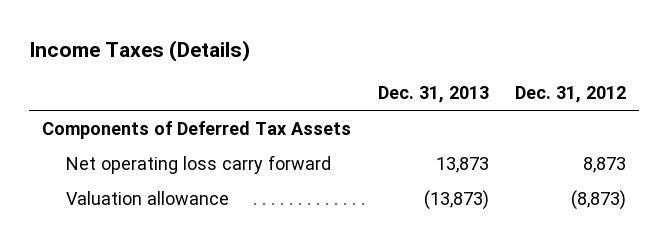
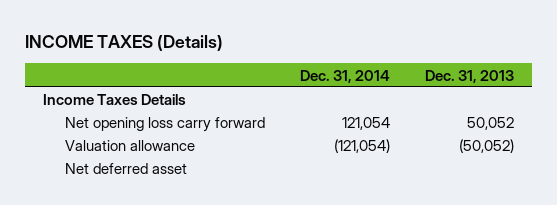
[29,40,251,63] Income Taxes (Details) -> [25,35,224,52] INCOME TAXES (Details)
[514,86,626,104] Dec. 31, 2012 -> none
none -> [299,69,390,83] Dec. 31, 2014
[42,120,352,139] Components of Deferred Tax Assets -> none
none -> [42,94,186,106] Income Taxes Details
[65,154,331,174] Net operating loss carry forward -> [64,117,265,133] Net opening loss carry forward
[435,156,489,173] 13,873 -> [467,117,515,131] 50,052
[423,189,489,210] (13,873) -> [459,139,515,154] (50,052)
none -> [64,163,187,175] Net deferred asset

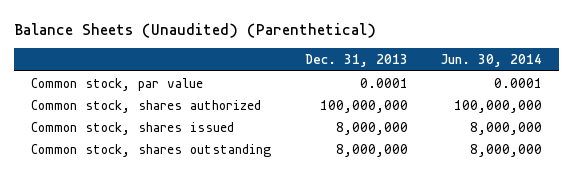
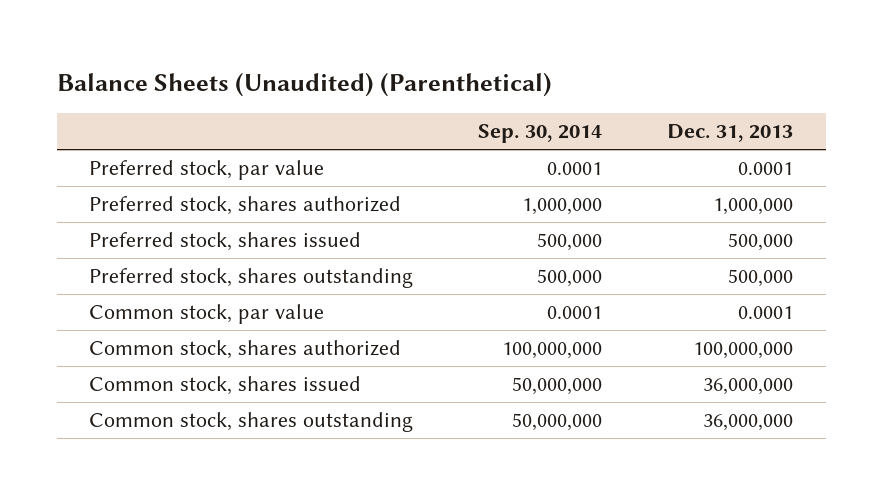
[441,53,543,67] Jun. 30, 2014 -> none
none -> [478,124,603,144] Sep. 30, 2014
none -> [89,160,325,181] Preferred stock, par value
none -> [89,196,402,216] Preferred stock, shares authorized
none -> [89,232,362,252] Preferred stock, shares issued
none -> [89,268,414,289] Preferred stock, shares outstanding
[335,121,408,135] 8,000,000 -> [703,378,794,396] 36,000,000
[335,143,408,157] 8,000,000 -> [703,414,794,432] 36,000,000

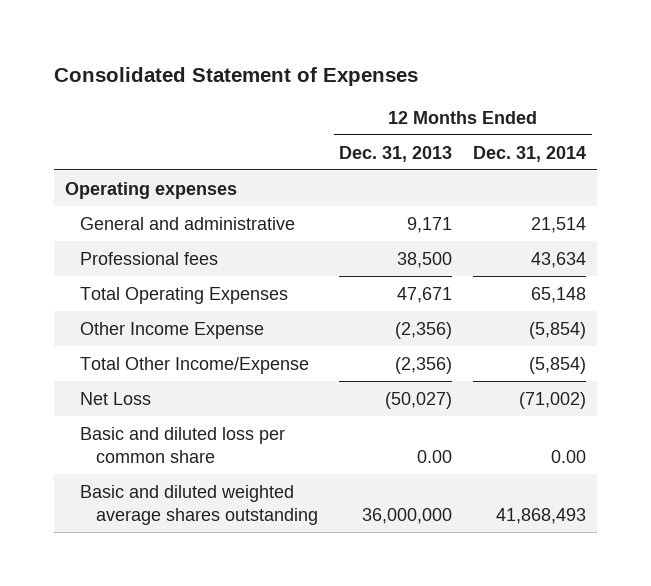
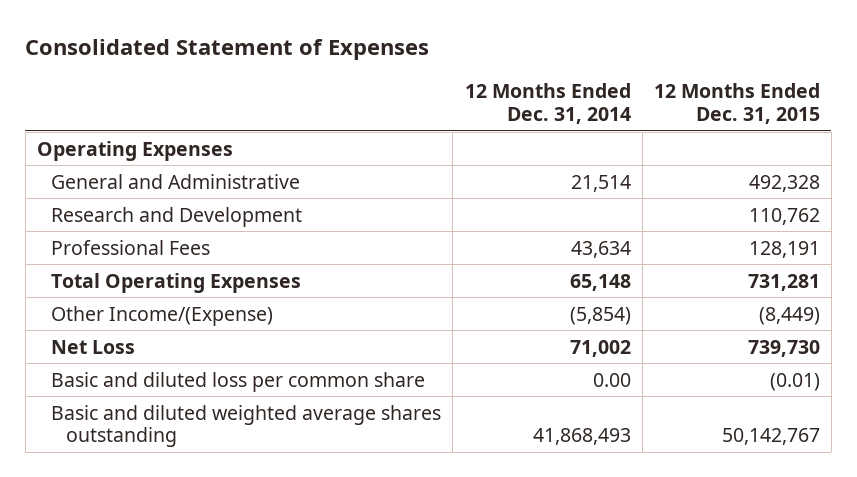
[339,145,453,162] Dec. 31, 2013 -> none
none -> [653,83,820,124] 12 Months Ended Dec. 31, 2015
[64,181,237,199] Operating expenses -> [36,140,233,161] Operating Expenses
[80,216,296,230] General and administrative -> [51,173,301,189] General and Administrative
none -> [51,206,303,227] Research and Development
[80,251,219,265] Professional fees -> [51,239,211,255] Professional Fees
[80,356,310,374] Total Other Income/Expense -> none
[80,321,265,339] Other Income Expense -> [51,305,274,326] Other Income/(Expense)
[519,391,587,409] (71,002) -> [569,339,631,357] 71,002

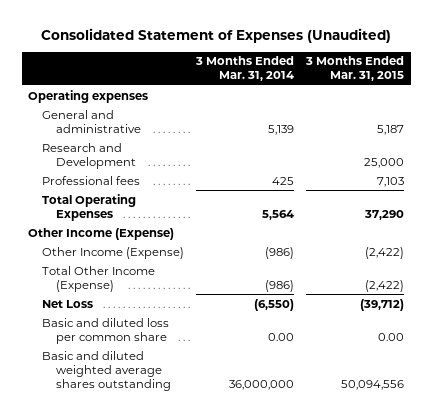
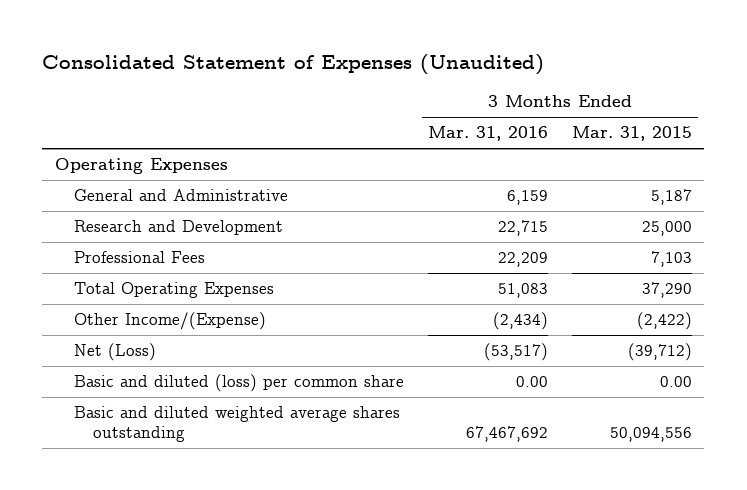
[195,56,295,82] 3 Months Ended Mar. 31, 2014 -> none
none -> [428,126,549,142] Mar. 31, 2016
[27,89,148,103] Operating expenses -> [54,158,228,175] Operating Expenses
[42,109,142,133] General and administrative -> [73,189,288,202] General and Administrative
[42,175,141,185] Professional fees -> [73,251,205,264] Professional Fees
[27,227,174,240] Other Income (Expense) -> none
[42,265,156,292] Total Other Income (Expense) -> none
[42,246,185,259] Other Income (Expense) -> [73,312,266,331] Other Income/(Expense)
[42,299,94,308] Net Loss -> [73,343,156,362] Net (Loss)
[42,317,170,344] Basic and diluted loss per common share -> [73,374,404,393] Basic and diluted (loss) per common share

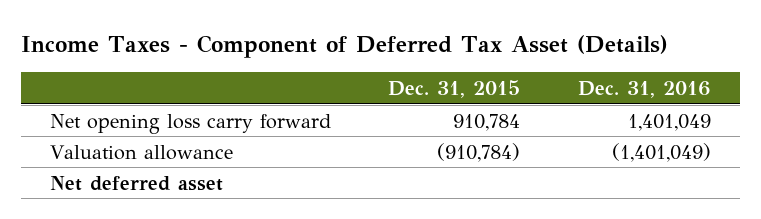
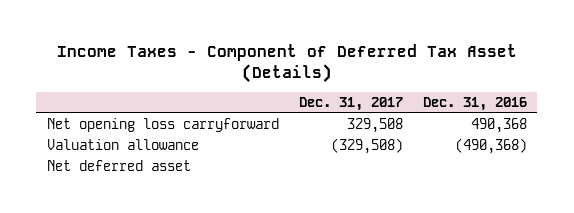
[388,79,521,98] Dec. 31, 2015 -> none
none -> [298,97,403,112] Dec. 31, 2017
[49,113,331,134] Net opening loss carry forward -> [46,118,279,133] Net opening loss carryforward
[627,113,711,131] 1,401,049 -> [471,118,528,134] 490,368
[611,142,711,162] (1,401,049) -> [455,138,528,155] (490,368)

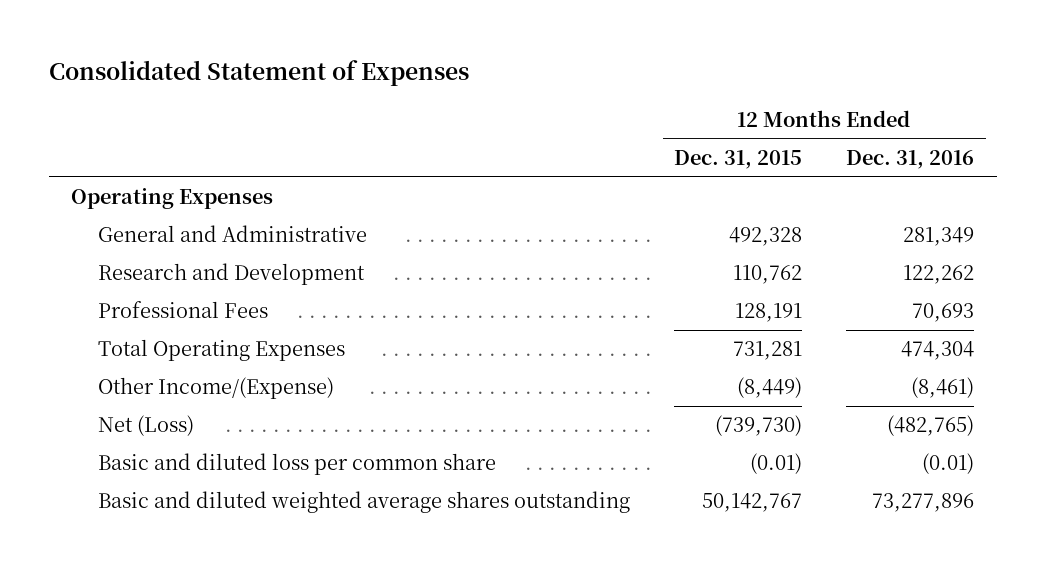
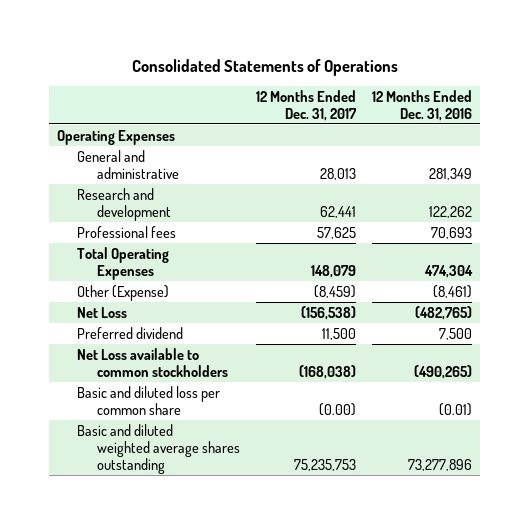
[49,60,470,87] Consolidated Statement of Expenses -> [131,58,398,76] Consolidated Statements of Operations
[674,150,803,170] Dec. 31, 2015 -> none
none -> [256,89,358,121] 12 Months Ended Dec. 31, 2017
[98,225,368,243] General and Administrative -> [77,149,180,179] General and administrative
[98,263,366,286] Research and Development -> [77,187,172,221] Research and development
[98,301,269,319] Professional Fees -> [77,225,177,238] Professional fees
[98,377,335,400] Other Income/(Expense) -> [77,284,170,301] Other (Expense)
[98,415,195,437] Net (Loss) -> [77,306,128,318] Net Loss
none -> [77,326,184,339] Preferred dividend
none -> [77,347,229,377] Net Loss available to common stockholders

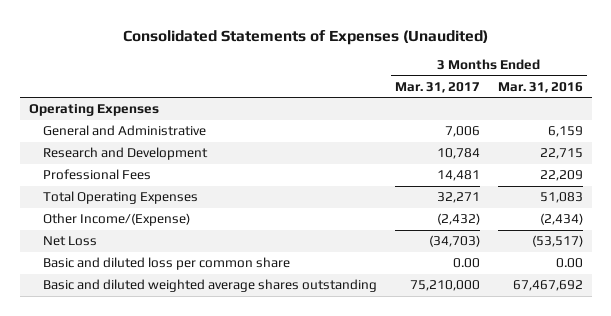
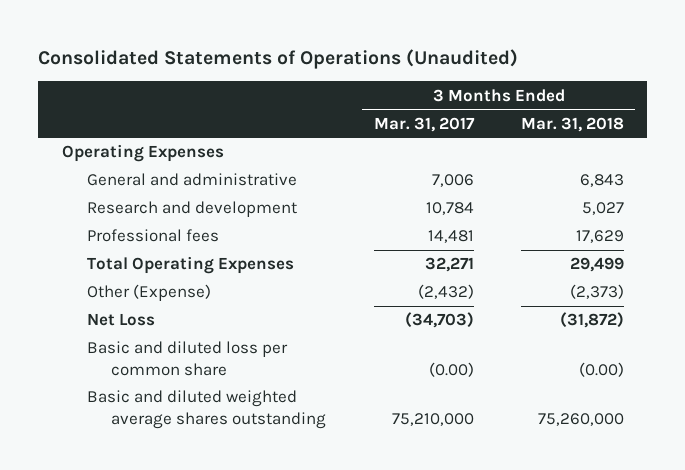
[122,29,488,45] Consolidated Statements of Expenses (Unaudited) -> [38,49,519,70] Consolidated Statements of Operations (Unaudited)
[497,81,583,93] Mar. 31, 2016 -> none
none -> [520,116,624,132] Mar. 31, 2018
[43,125,207,137] General and Administrative -> [86,173,297,187] General and administrative
[43,147,209,161] Research and Development -> [86,201,297,218] Research and development
[43,169,152,181] Professional Fees -> [86,229,219,243] Professional fees
[43,213,191,227] Other Income/(Expense) -> [86,284,211,302] Other (Expense)
[453,258,481,269] 0.00 -> [428,361,474,377] (0.00)

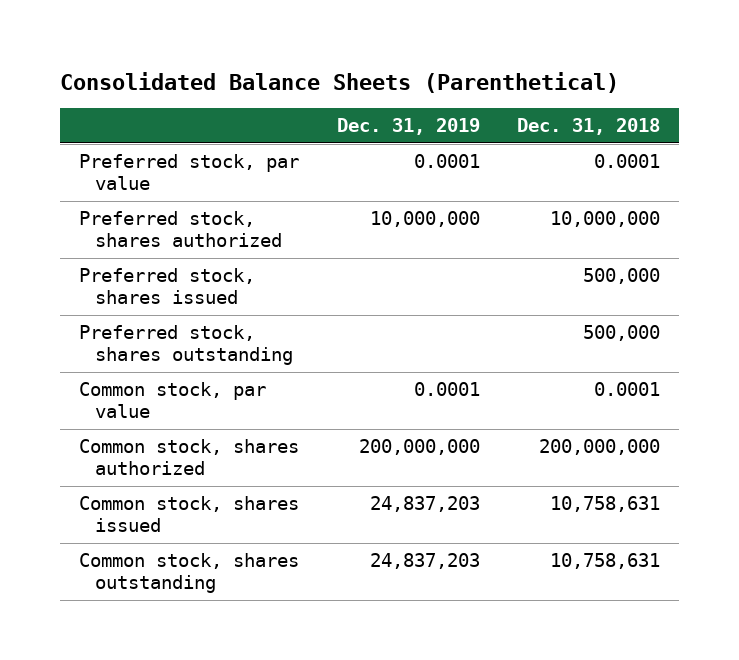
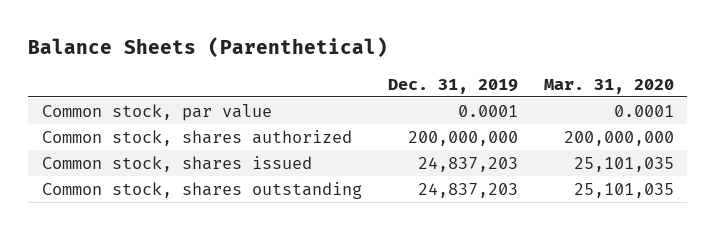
[60,71,620,93] Consolidated Balance Sheets (Parenthetical) -> [28,37,389,59] Balance Sheets (Parenthetical)
[517,118,661,136] Dec. 31, 2018 -> none
none -> [544,78,675,94] Mar. 31, 2020
[79,154,300,191] Preferred stock, par value -> none
[79,211,282,248] Preferred stock, shares authorized -> none
[79,268,256,305] Preferred stock, shares issued -> none
[79,325,293,366] Preferred stock, shares outstanding -> none

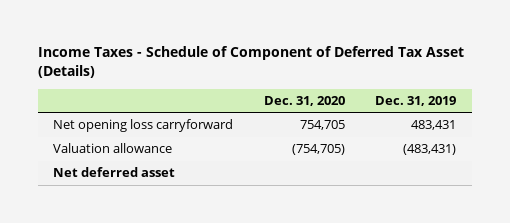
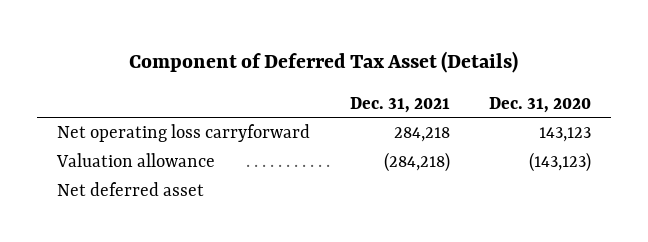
[38,46,465,79] Income Taxes - Schedule of Component of Deferred Tax Asset (Details) -> [129,51,519,74] Component of Deferred Tax Asset (Details)
[375,95,457,106] Dec. 31, 2019 -> none
none -> [349,96,450,113] Dec. 31, 2021
[53,119,234,133] Net opening loss carryforward -> [57,124,311,143] Net operating loss carryforward
[299,120,345,131] 754,705 -> [539,127,592,143] 143,123
[291,144,345,156] (754,705) -> [529,152,592,173] (143,123)

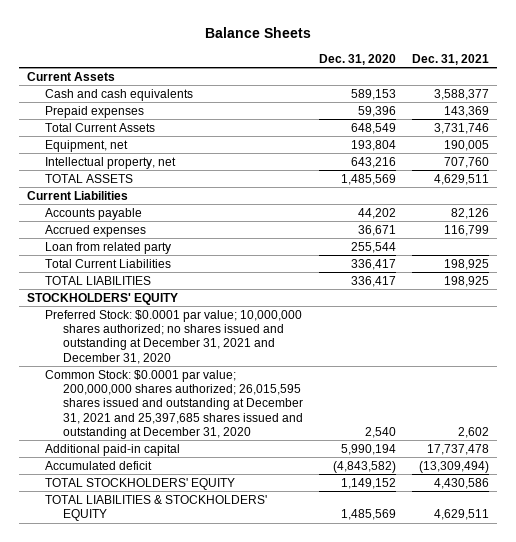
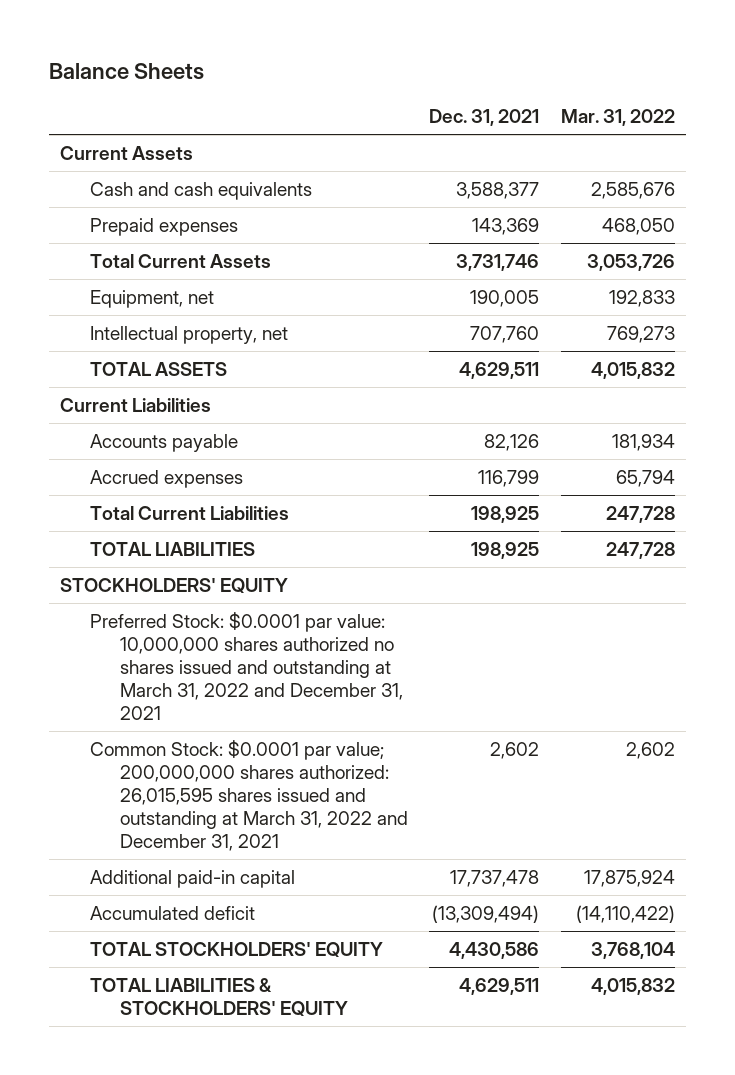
[318,53,396,65] Dec. 31, 2020 -> none
none -> [561,109,676,127] Mar. 31, 2022
[45,241,172,254] Loan from related party -> none
[45,309,303,364] Preferred Stock: $0.0001 par value; 10,000,000 shares authorized; no shares issued and outstanding at December 31, 2021 and December 31, 2020 -> [90,612,403,720] Preferred Stock: $0.0001 par value: 10,000,000 shares authorized no shares issued and outstanding at March 31, 2022 and December 31, 2021
[45,369,303,439] Common Stock: $0.0001 par value; 200,000,000 shares authorized; 26,015,595 shares issued and outstanding at December 31, 2021 and 25,397,685 shares issued and outstanding at December 31, 2020 -> [90,740,408,851] Common Stock: $0.0001 par value; 200,000,000 shares authorized: 26,015,595 shares issued and outstanding at March 31, 2022 and December 31, 2021

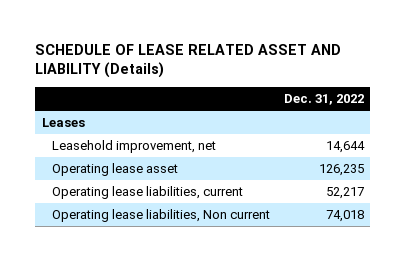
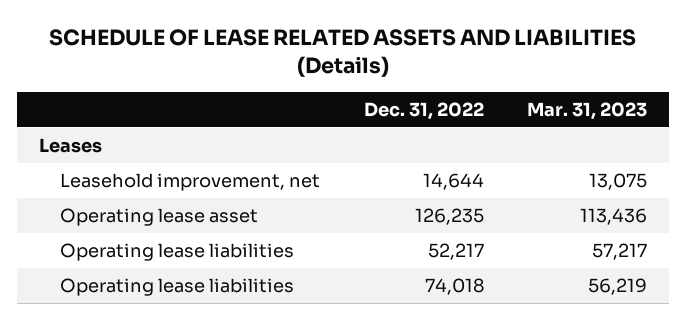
[34,43,341,79] SCHEDULE OF LEASE RELATED ASSET AND LIABILITY (Details) -> [48,29,636,78] SCHEDULE OF LEASE RELATED ASSETS AND LIABILITIES (Details)
none -> [527,101,648,120] Mar. 31, 2023
[51,185,243,199] Operating lease liabilities, current -> [59,243,294,262] Operating lease liabilities
[51,208,270,222] Operating lease liabilities, Non current -> [59,278,294,297] Operating lease liabilities

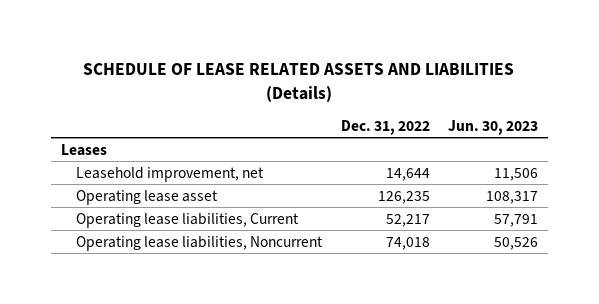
[527,101,648,120] Mar. 31, 2023 -> none
none -> [448,119,539,135] Jun. 30, 2023
[59,243,294,262] Operating lease liabilities -> [75,212,299,228] Operating lease liabilities, Current
[59,278,294,297] Operating lease liabilities -> [75,235,323,251] Operating lease liabilities, Noncurrent

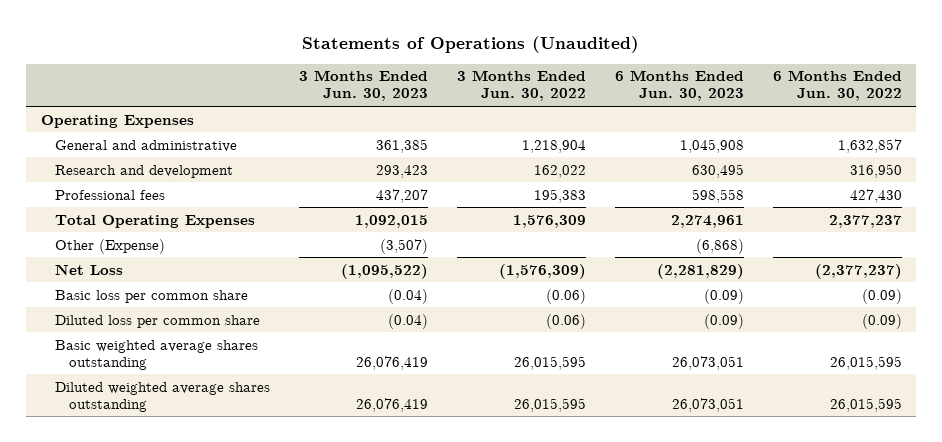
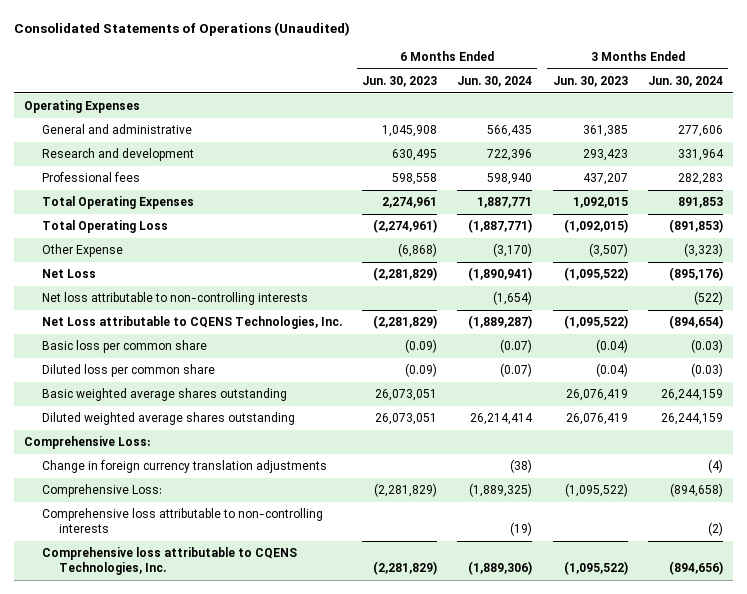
[302,35,640,53] Statements of Operations (Unaudited) -> [14,21,351,36] Consolidated Statements of Operations (Unaudited)
[456,70,586,102] 3 Months Ended Jun. 30, 2022 -> none
[772,70,902,102] 6 Months Ended Jun. 30, 2022 -> none
none -> [457,75,533,87] Jun. 30, 2024
none -> [647,75,723,87] Jun. 30, 2024
none -> [41,220,168,234] Total Operating Loss
[54,238,165,254] Other (Expense) -> [41,244,123,258] Other Expense
none -> [41,292,308,306] Net loss attributable to non-controlling interests
none -> [41,316,342,330] Net Loss attributable to CQENS Technologies, Inc.
none -> [24,436,151,450] Comprehensive Loss:
none -> [41,460,327,474] Change in foreign currency translation adjustments
none -> [41,484,162,498] Comprehensive Loss:
none -> [41,508,323,533] Comprehensive loss attributable to non-controlling interests
none -> [41,547,297,575] Comprehensive loss attributable to CQENS Technologies, Inc.

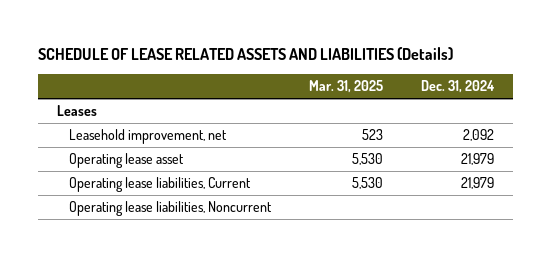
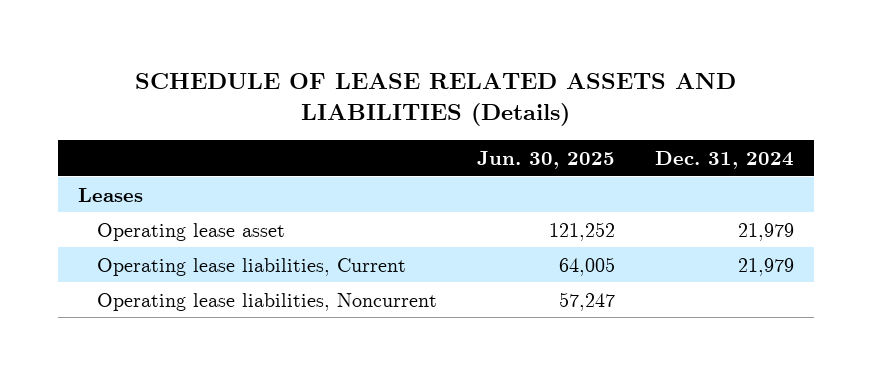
[309,80,384,94] Mar. 31, 2025 -> none
none -> [476,150,615,169] Jun. 30, 2025
[69,129,228,145] Leasehold improvement, net -> none

